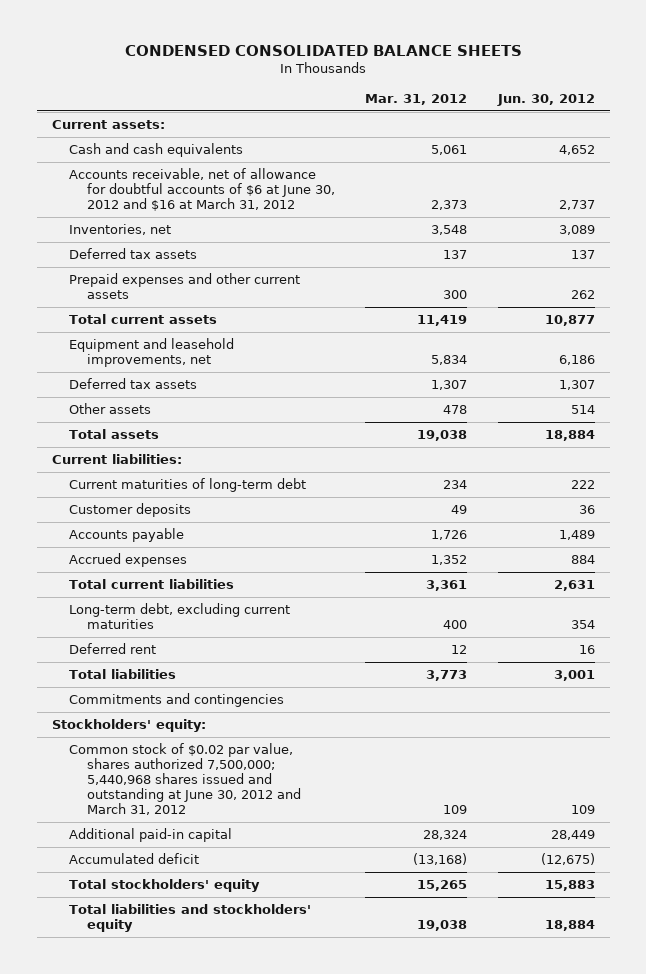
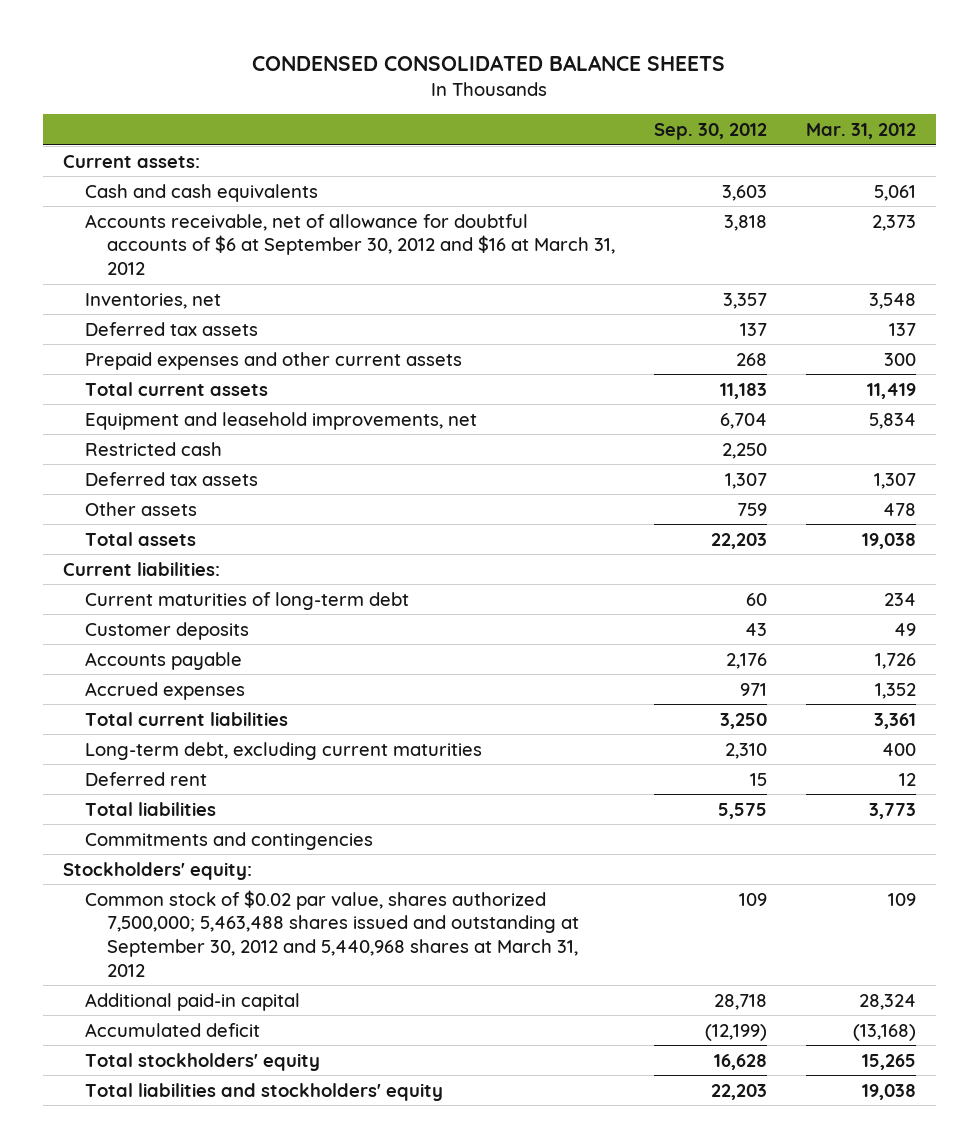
[496,93,595,106] Jun. 30, 2012 -> none
none -> [653,123,767,141] Sep. 30, 2012
[69,168,336,212] Accounts receivable, net of allowance for doubtful accounts of $6 at June 30, 2012 and $16 at March 31, 2012 -> [84,213,615,276] Accounts receivable, net of allowance for doubtful accounts of $6 at September 30, 2012 and $16 at March 31, 2012
none -> [84,441,222,456] Restricted cash
[69,743,302,816] Common stock of $0.02 par value, shares authorized 7,500,000; 5,440,968 shares issued and outstanding at June 30, 2012 and March 31, 2012 -> [84,889,579,977] Common stock of $0.02 par value, shares authorized 7,500,000; 5,463,488 shares issued and outstanding at September 30, 2012 and 5,440,968 shares at March 31, 2012

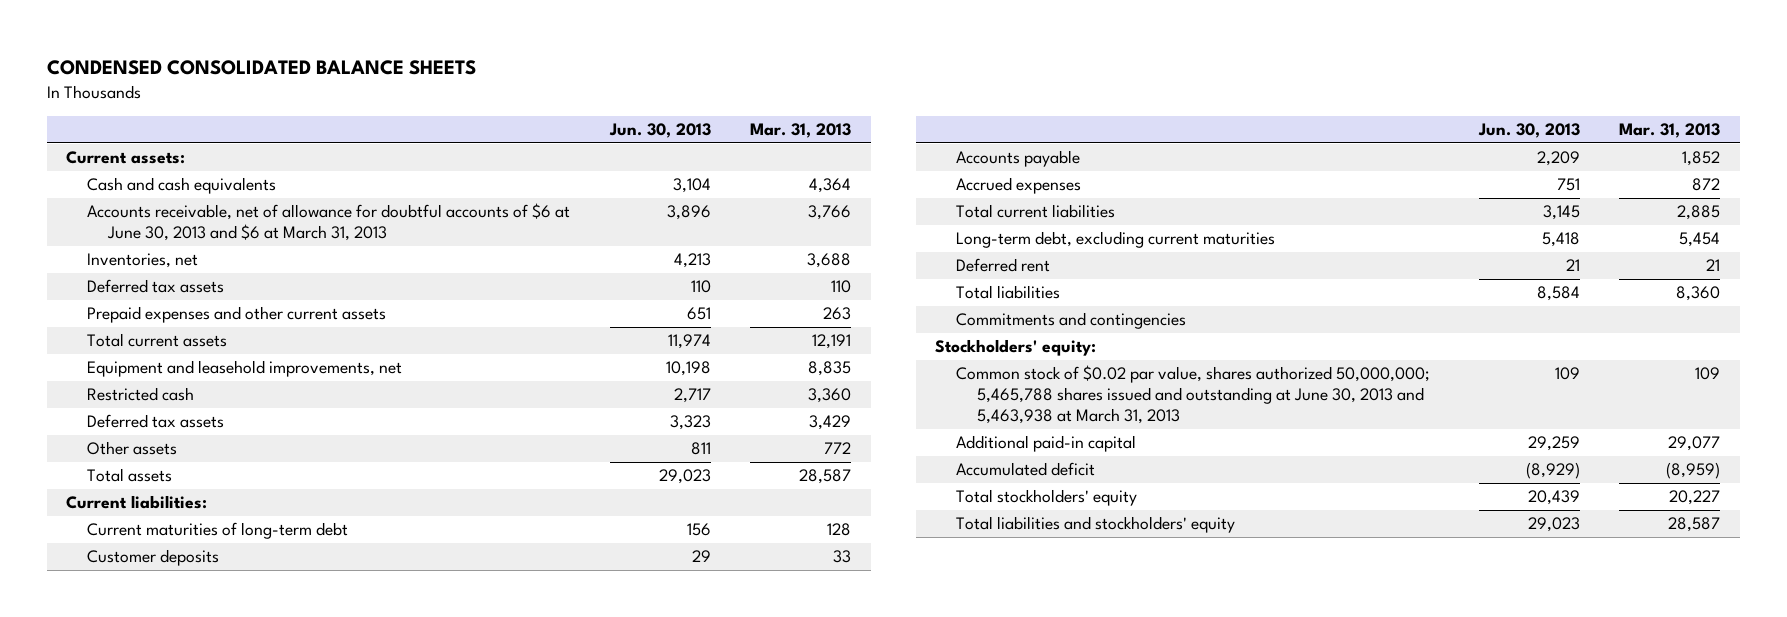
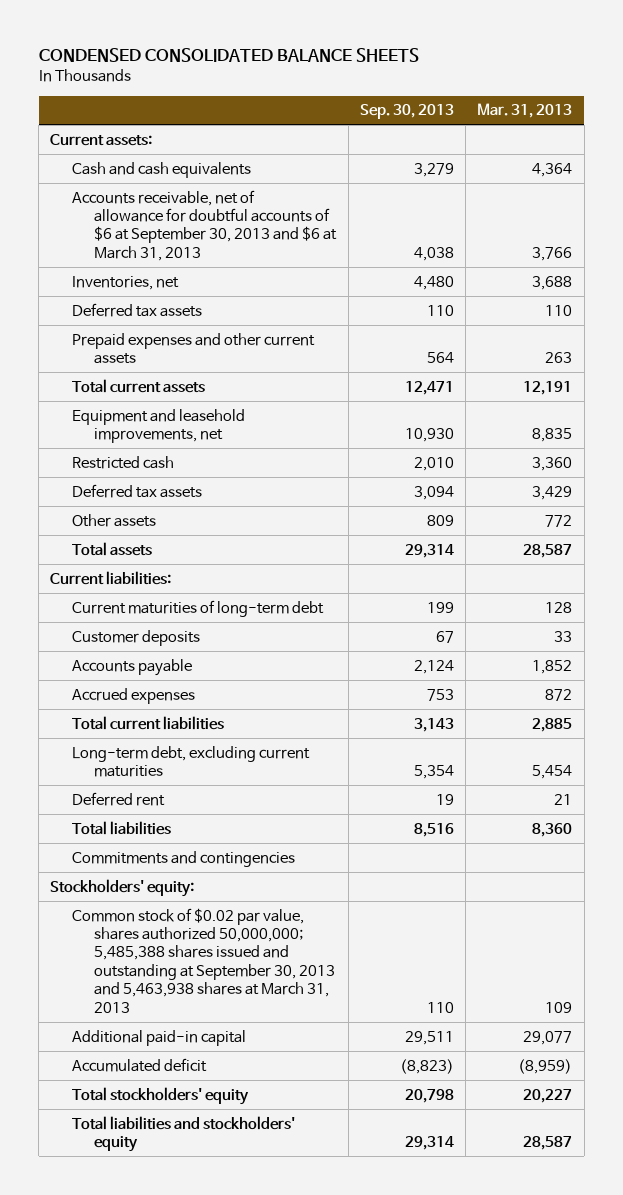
[608,123,711,139] Jun. 30, 2013 -> none
none -> [359,104,454,120] Sep. 30, 2013
[87,203,571,242] Accounts receivable, net of allowance for doubtful accounts of $6 at June 30, 2013 and $6 at March 31, 2013 -> [72,189,338,261] Accounts receivable, net of allowance for doubtful accounts of $6 at September 30, 2013 and $6 at March 31, 2013
[956,365,1431,424] Common stock of $0.02 par value, shares authorized 50,000,000; 5,465,788 shares issued and outstanding at June 30, 2013 and 5,463,938 at March 31, 2013 -> [72,907,336,1013] Common stock of $0.02 par value, shares authorized 50,000,000; 5,485,388 shares issued and outstanding at September 30, 2013 and 5,463,938 shares at March 31, 2013

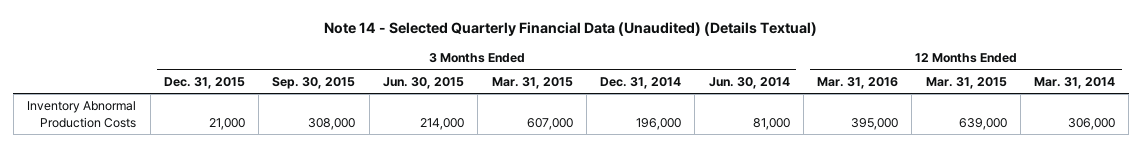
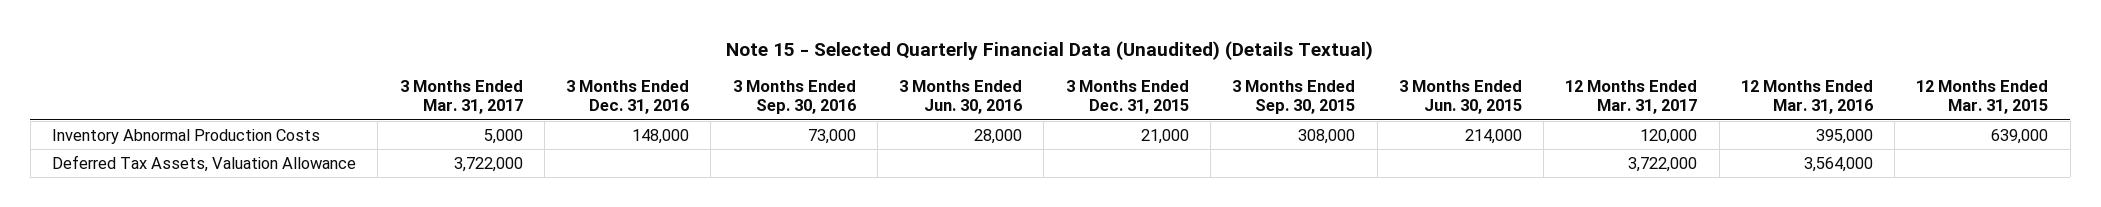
[324,21,818,36] Note 14 - Selected Quarterly Financial Data (Unaudited) (Details Textual) -> [726,40,1374,60] Note 15 - Selected Quarterly Financial Data (Unaudited) (Details Textual)
[491,76,573,89] Mar. 31, 2015 -> none
[600,76,682,89] Dec. 31, 2014 -> none
[708,76,790,89] Jun. 30, 2014 -> none
[1034,76,1116,89] Mar. 31, 2014 -> none
none -> [399,80,523,115] 3 Months Ended Mar. 31, 2017
none -> [566,80,690,115] 3 Months Ended Dec. 31, 2016
none -> [732,80,856,115] 3 Months Ended Sep. 30, 2016
none -> [899,80,1023,115] 3 Months Ended Jun. 30, 2016
none -> [1565,80,1698,115] 12 Months Ended Mar. 31, 2017
none -> [52,155,357,173] Deferred Tax Assets, Valuation Allowance

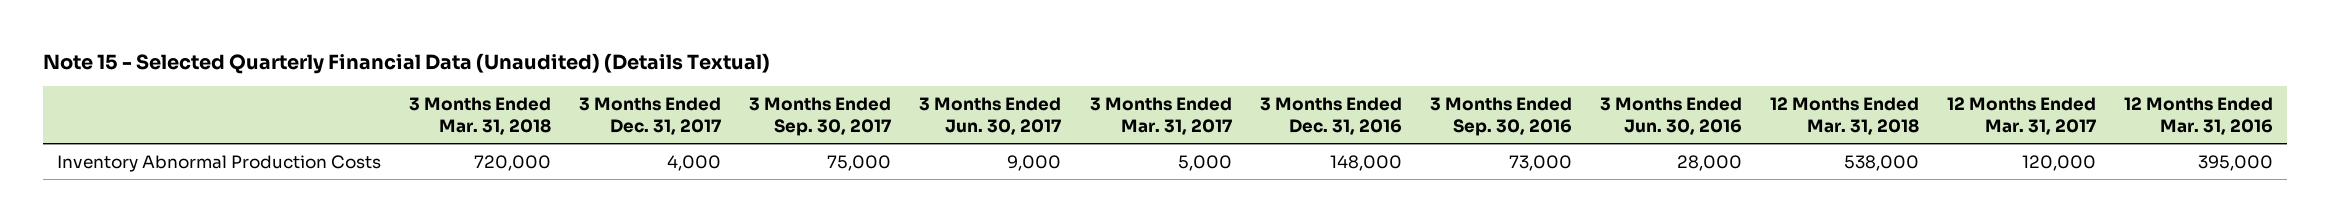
[1065,80,1189,115] 3 Months Ended Dec. 31, 2015 -> none
[1232,80,1356,115] 3 Months Ended Sep. 30, 2015 -> none
[1398,80,1522,115] 3 Months Ended Jun. 30, 2015 -> none
[1916,80,2049,115] 12 Months Ended Mar. 31, 2015 -> none
none -> [408,96,551,135] 3 Months Ended Mar. 31, 2018
none -> [579,96,722,135] 3 Months Ended Dec. 31, 2017
none -> [749,96,892,136] 3 Months Ended Sep. 30, 2017
none -> [919,96,1062,135] 3 Months Ended Jun. 30, 2017
none -> [1770,96,1920,135] 12 Months Ended Mar. 31, 2018
[52,155,357,173] Deferred Tax Assets, Valuation Allowance -> none

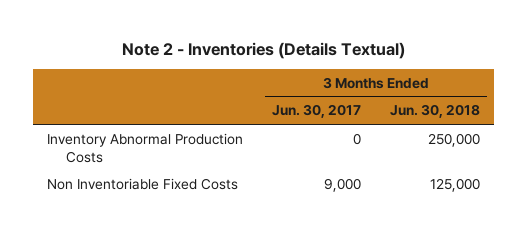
[42,53,770,75] Note 15 - Selected Quarterly Financial Data (Unaudited) (Details Textual) -> [121,41,405,59] Note 2 - Inventories (Details Textual)
[408,96,551,135] 3 Months Ended Mar. 31, 2018 -> none
[579,96,722,135] 3 Months Ended Dec. 31, 2017 -> none
[749,96,892,136] 3 Months Ended Sep. 30, 2017 -> none
[1089,96,1232,135] 3 Months Ended Mar. 31, 2017 -> none
[1259,96,1402,135] 3 Months Ended Dec. 31, 2016 -> none
[1429,96,1572,136] 3 Months Ended Sep. 30, 2016 -> none
[1599,96,1742,135] 3 Months Ended Jun. 30, 2016 -> none
[1770,96,1920,135] 12 Months Ended Mar. 31, 2018 -> none
[1947,96,2097,135] 12 Months Ended Mar. 31, 2017 -> none
[2124,96,2274,135] 12 Months Ended Mar. 31, 2016 -> none
none -> [389,104,480,119] Jun. 30, 2018
[1007,154,1062,171] 9,000 -> [353,132,362,145] 0
none -> [47,177,239,190] Non Inventoriable Fixed Costs

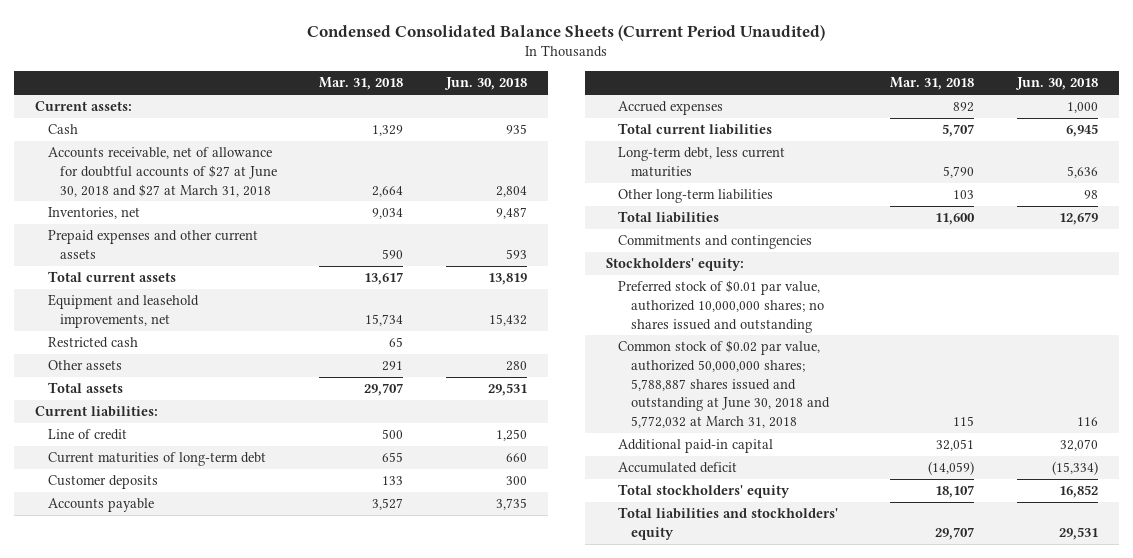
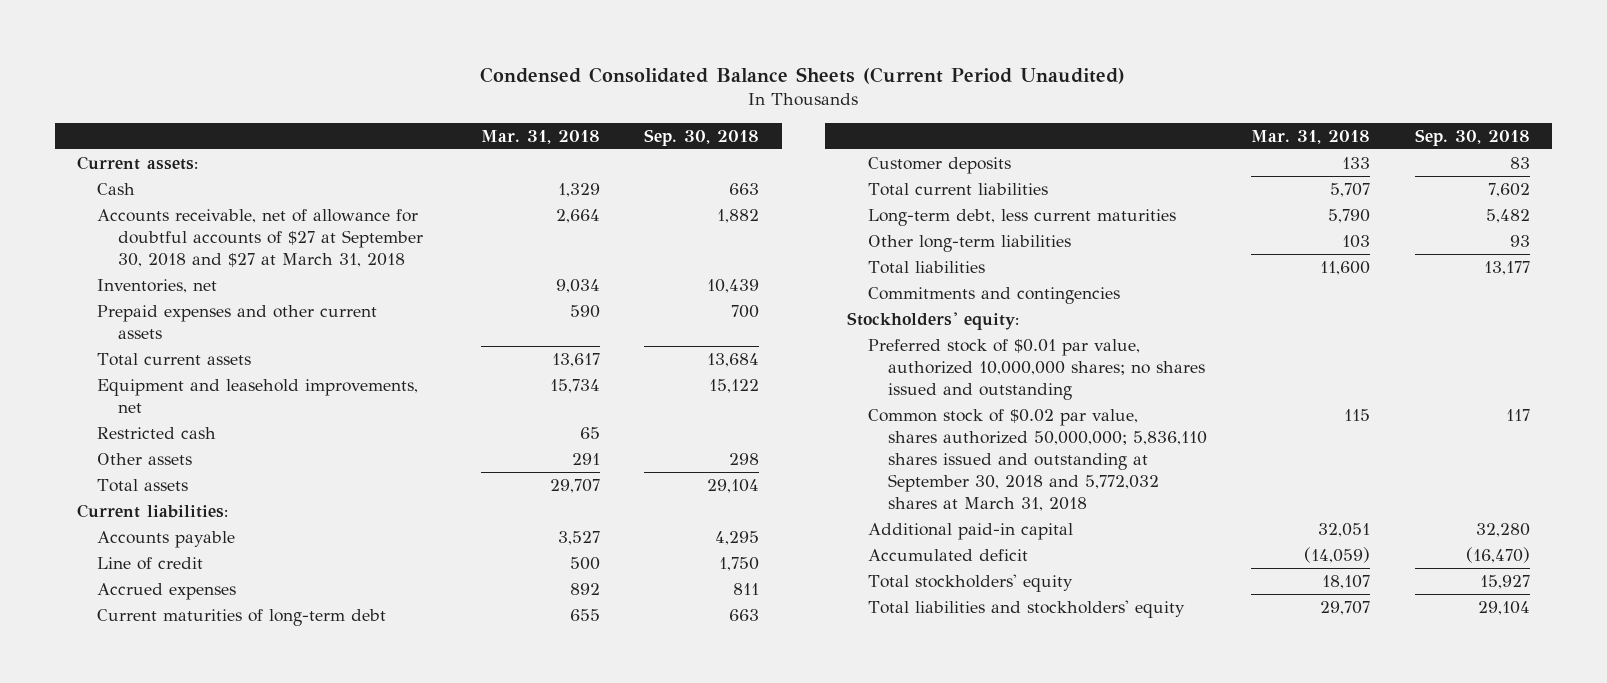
[443,77,527,91] Jun. 30, 2018 -> none
none -> [644,128,760,146] Sep. 30, 2018
[47,147,278,197] Accounts receivable, net of allowance for doubtful accounts of $27 at June 30, 2018 and $27 at March 31, 2018 -> [97,209,423,267] Accounts receivable, net of allowance for doubtful accounts of $27 at September 30, 2018 and $27 at March 31, 2018
[47,498,154,513] Accounts payable -> [97,531,236,549] Accounts payable
[618,101,724,116] Accrued expenses -> [97,583,237,601] Accrued expenses
[618,340,831,428] Common stock of $0.02 par value, authorized 50,000,000 shares; 5,788,887 shares issued and outstanding at June 30, 2018 and 5,772,032 at March 31, 2018 -> [867,409,1207,511] Common stock of $0.02 par value, shares authorized 50,000,000; 5,836,110 shares issued and outstanding at September 30, 2018 and 5,772,032 shares at March 31, 2018

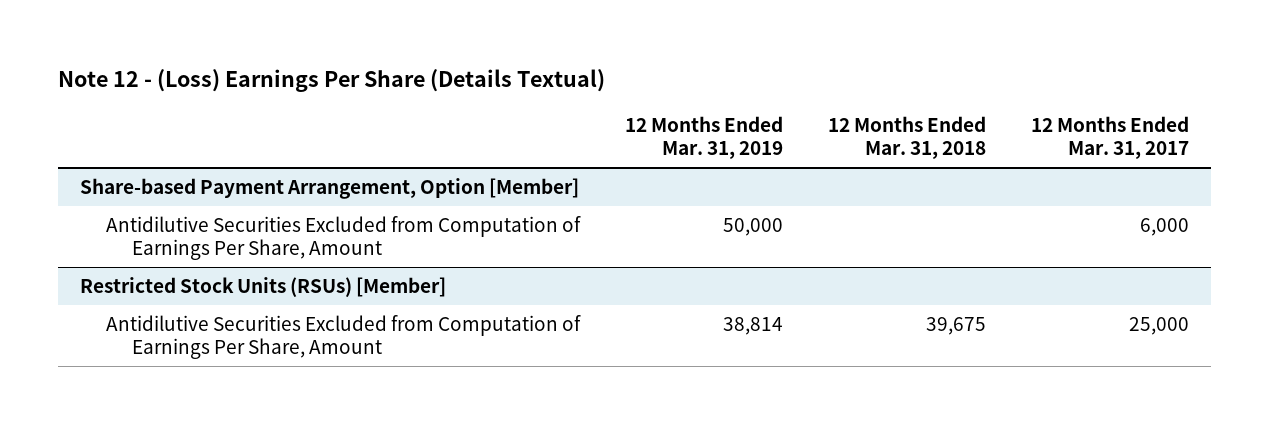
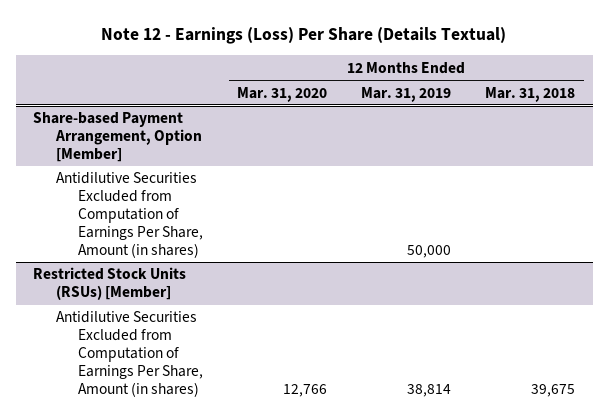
[57,69,605,93] Note 12 - (Loss) Earnings Per Share (Details Textual) -> [101,26,507,44] Note 12 - Earnings (Loss) Per Share (Details Textual)
[1030,115,1189,160] 12 Months Ended Mar. 31, 2017 -> none
none -> [237,86,328,102] Mar. 31, 2020
[105,215,581,261] Antidilutive Securities Excluded from Computation of Earnings Per Share, Amount -> [55,172,203,258] Antidilutive Securities Excluded from Computation of Earnings Per Share, Amount (in shares)
[105,314,581,360] Antidilutive Securities Excluded from Computation of Earnings Per Share, Amount -> [55,311,203,397] Antidilutive Securities Excluded from Computation of Earnings Per Share, Amount (in shares)

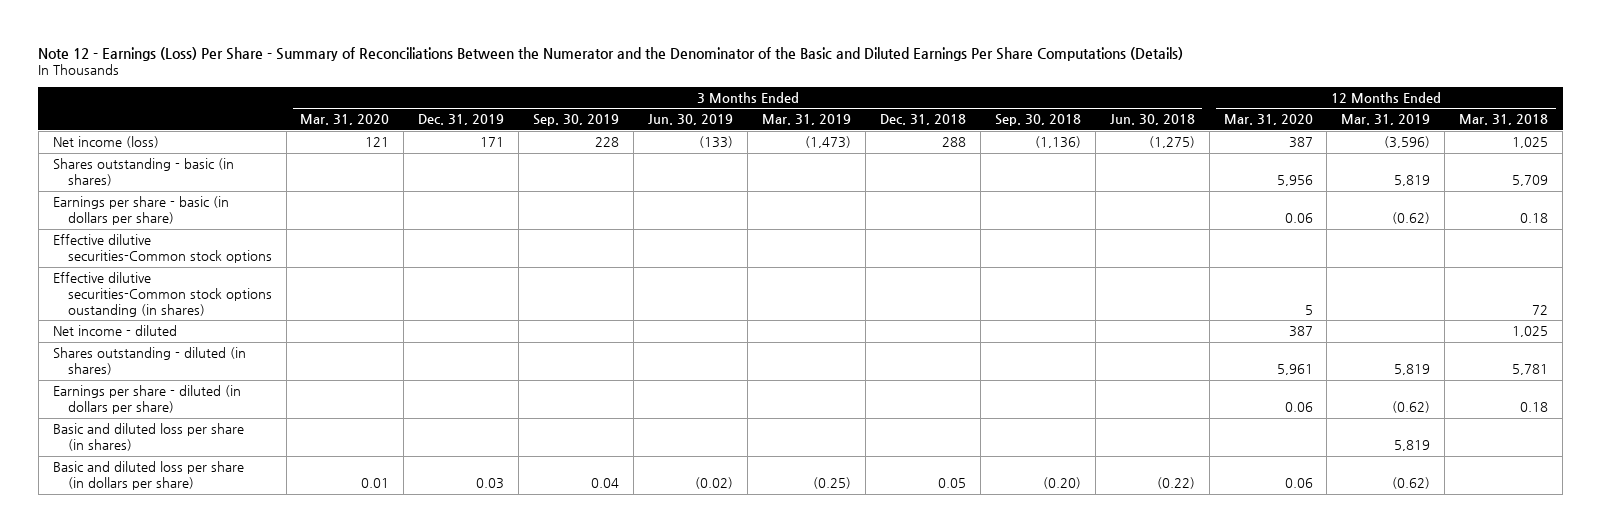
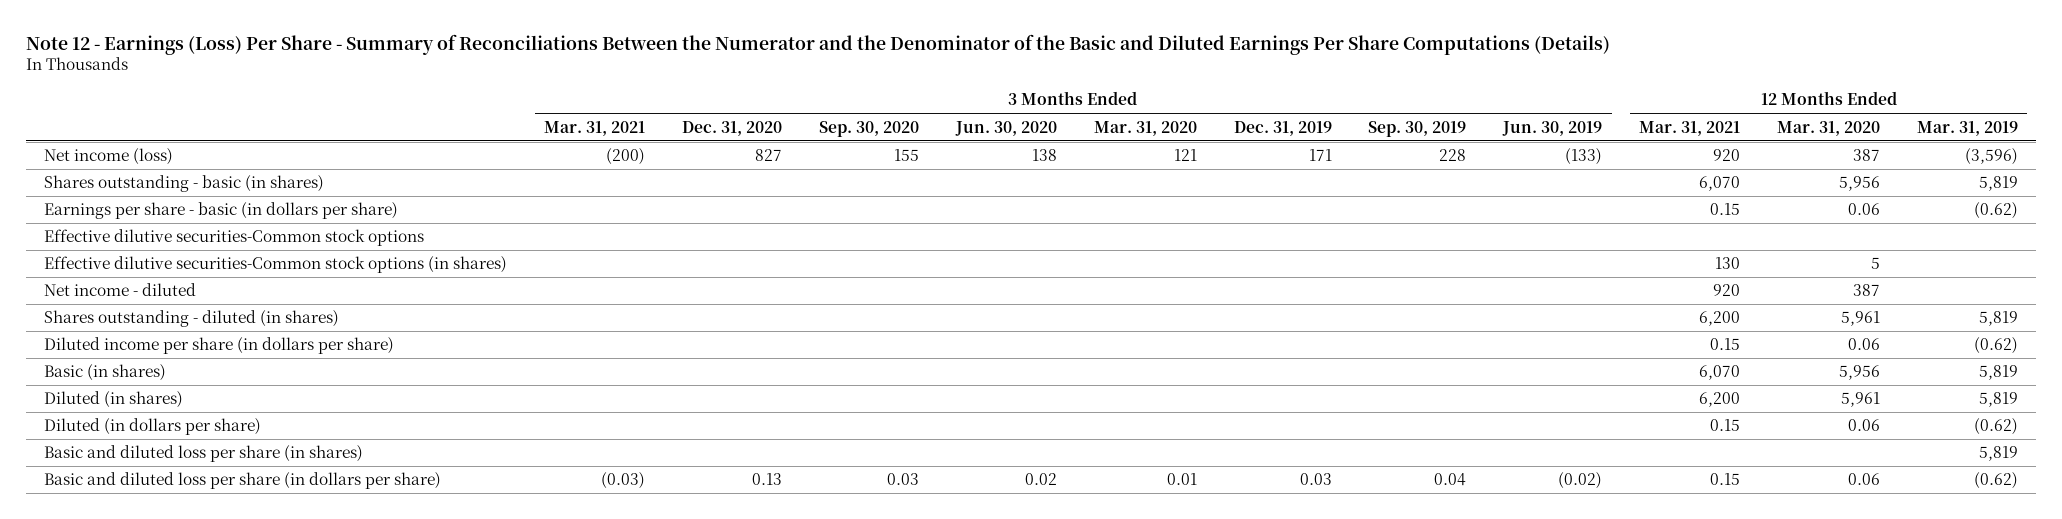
[762,114,852,126] Mar. 31, 2019 -> none
[879,114,966,126] Dec. 31, 2018 -> none
[994,114,1081,127] Sep. 30, 2018 -> none
[1109,114,1195,126] Jun. 30, 2018 -> none
[1459,114,1549,126] Mar. 31, 2018 -> none
none -> [544,120,646,136] Mar. 31, 2021
none -> [682,120,783,136] Dec. 31, 2020
none -> [818,120,919,137] Sep. 30, 2020
none -> [954,120,1057,136] Jun. 30, 2020
none -> [1639,120,1741,136] Mar. 31, 2021
[52,272,272,317] Effective dilutive securities-Common stock options oustanding (in shares) -> [44,256,508,274] Effective dilutive securities-Common stock options (in shares)
[52,385,241,415] Earnings per share - diluted (in dollars per share) -> [44,337,395,355] Diluted income per share (in dollars per share)
none -> [44,364,167,382] Basic (in shares)
none -> [44,391,184,409] Diluted (in shares)
none -> [44,418,262,436] Diluted (in dollars per share)

